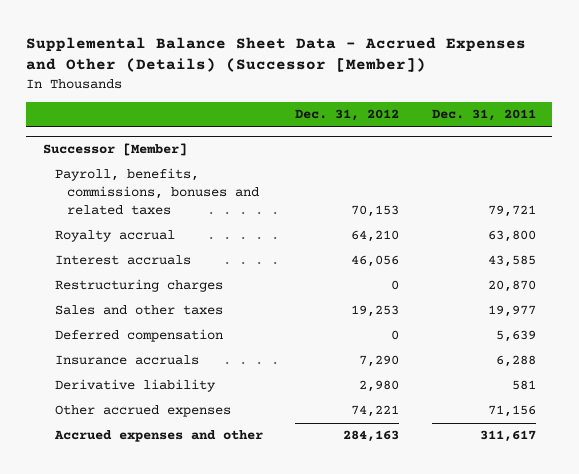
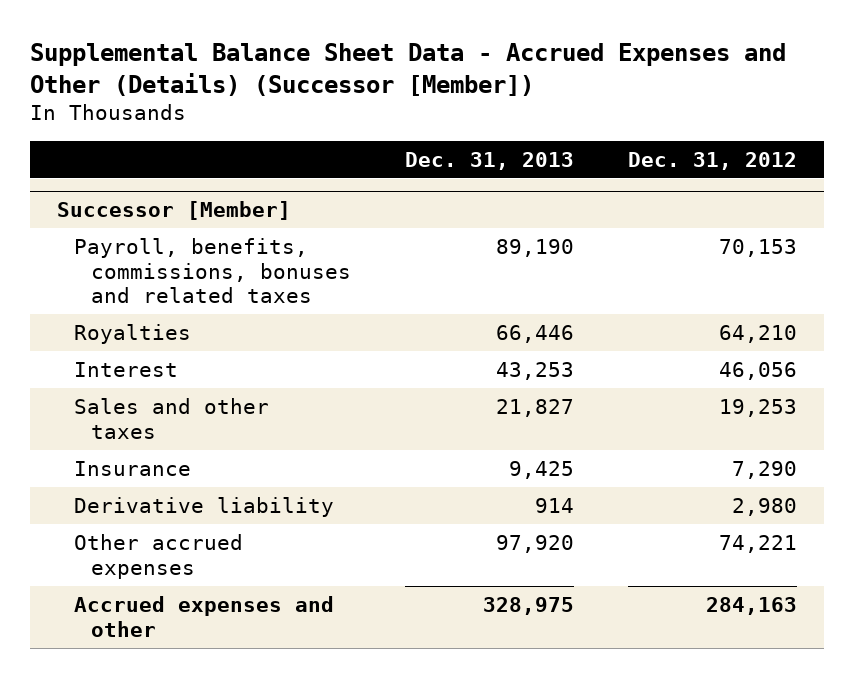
[431,109,536,122] Dec. 31, 2011 -> none
none -> [405,151,575,170] Dec. 31, 2013
[54,279,223,293] Restructuring charges -> none
[54,230,175,243] Royalty accrual -> [73,323,191,344] Royalties
[54,255,191,266] Interest accruals -> [73,361,178,377] Interest
[54,329,223,343] Deferred compensation -> none
[54,355,199,366] Insurance accruals -> [73,460,191,476] Insurance

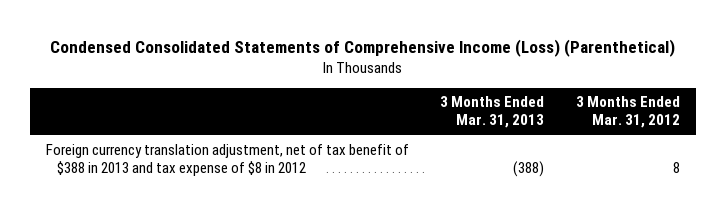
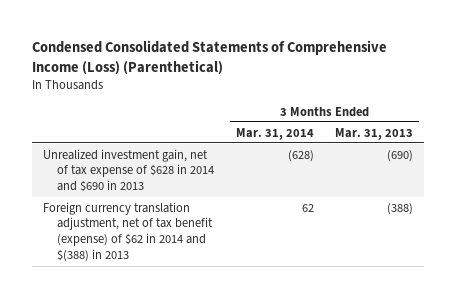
[576,96,681,129] 3 Months Ended Mar. 31, 2012 -> none
none -> [235,127,314,140] Mar. 31, 2014
none -> [43,148,214,193] Unrealized investment gain, net of tax expense of $628 in 2014 and $690 in 2013
[45,143,409,176] Foreign currency translation adjustment, net of tax benefit of $388 in 2013 and tax expense of $8 in 2012 -> [43,201,213,263] Foreign currency translation adjustment, net of tax benefit (expense) of $62 in 2014 and $(388) in 2013

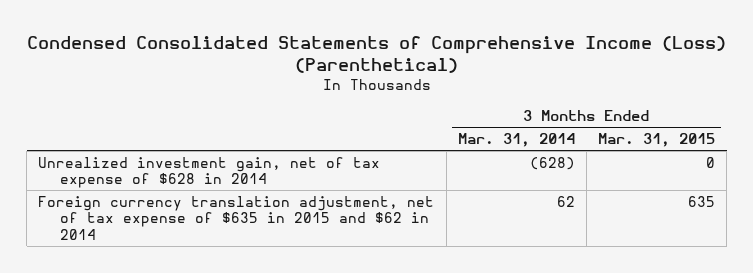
[335,127,414,140] Mar. 31, 2013 -> none
none -> [597,133,715,148] Mar. 31, 2015
[43,148,214,193] Unrealized investment gain, net of tax expense of $628 in 2014 and $690 in 2013 -> [38,156,381,189] Unrealized investment gain, net of tax expense of $628 in 2014
[43,201,213,263] Foreign currency translation adjustment, net of tax benefit (expense) of $62 in 2014 and $(388) in 2013 -> [38,195,435,240] Foreign currency translation adjustment, net of tax expense of $635 in 2015 and $62 in 2014

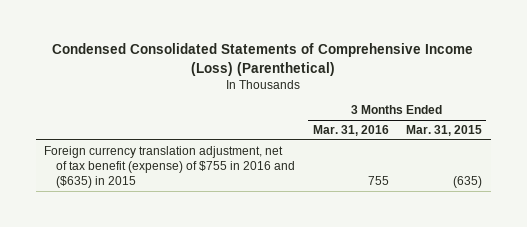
[457,133,575,148] Mar. 31, 2014 -> none
none -> [312,124,389,136] Mar. 31, 2016
[38,156,381,189] Unrealized investment gain, net of tax expense of $628 in 2014 -> none
[38,195,435,240] Foreign currency translation adjustment, net of tax expense of $635 in 2015 and $62 in 2014 -> [44,145,296,189] Foreign currency translation adjustment, net of tax benefit (expense) of $755 in 2016 and ($635) in 2015
[687,195,715,207] 635 -> [453,176,483,189] (635)

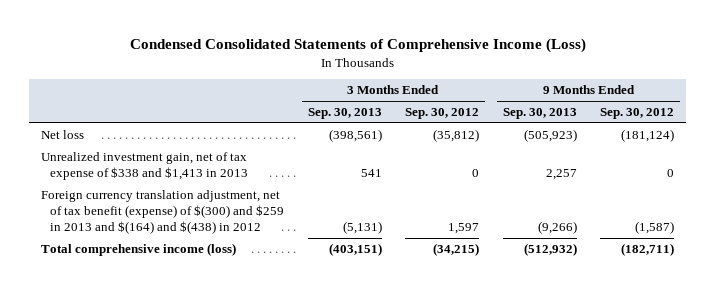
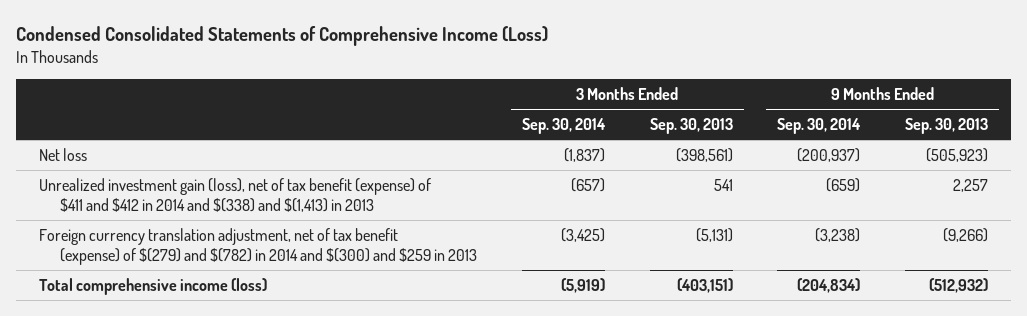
[405,108,480,120] Sep. 30, 2012 -> none
[600,108,675,120] Sep. 30, 2012 -> none
none -> [521,118,606,135] Sep. 30, 2014
none -> [777,118,862,135] Sep. 30, 2014
[40,152,249,181] Unrealized investment gain, net of tax expense of $338 and $1,413 in 2013 -> [38,177,431,213] Unrealized investment gain (loss), net of tax benefit (expense) of $411 and $412 in 2014 and $(338) and $(1,413) in 2013
[40,190,285,235] Foreign currency translation adjustment, net of tax benefit (expense) of $(300) and $259 in 2013 and $(164) and $(438) in 2012 -> [38,227,477,266] Foreign currency translation adjustment, net of tax benefit (expense) of $(279) and $(782) in 2014 and $(300) and $259 in 2013

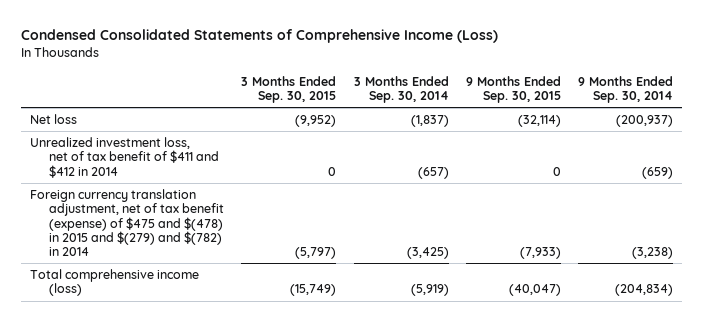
[649,118,733,135] Sep. 30, 2013 -> none
[905,118,989,135] Sep. 30, 2013 -> none
none -> [241,75,337,103] 3 Months Ended Sep. 30, 2015
none -> [465,75,561,103] 9 Months Ended Sep. 30, 2015
[38,177,431,213] Unrealized investment gain (loss), net of tax benefit (expense) of $411 and $412 in 2014 and $(338) and $(1,413) in 2013 -> [29,137,220,178] Unrealized investment loss, net of tax benefit of $411 and $412 in 2014
[38,227,477,266] Foreign currency translation adjustment, net of tax benefit (expense) of $(279) and $(782) in 2014 and $(300) and $259 in 2013 -> [29,189,225,257] Foreign currency translation adjustment, net of tax benefit (expense) of $475 and $(478) in 2015 and $(279) and $(782) in 2014

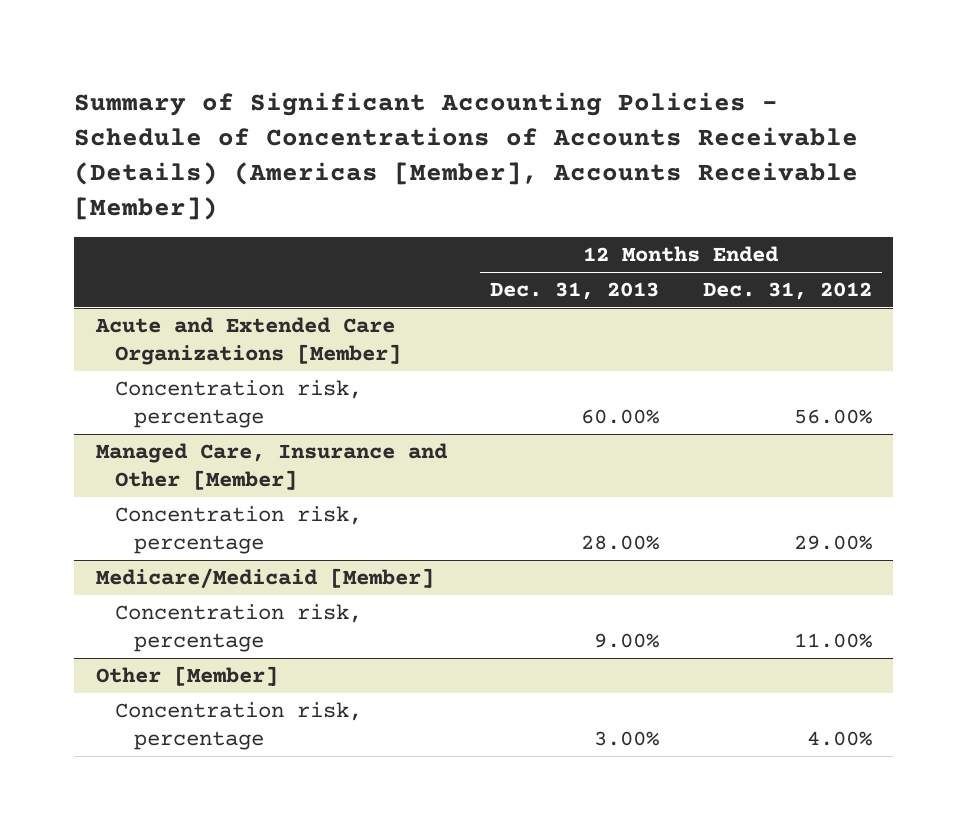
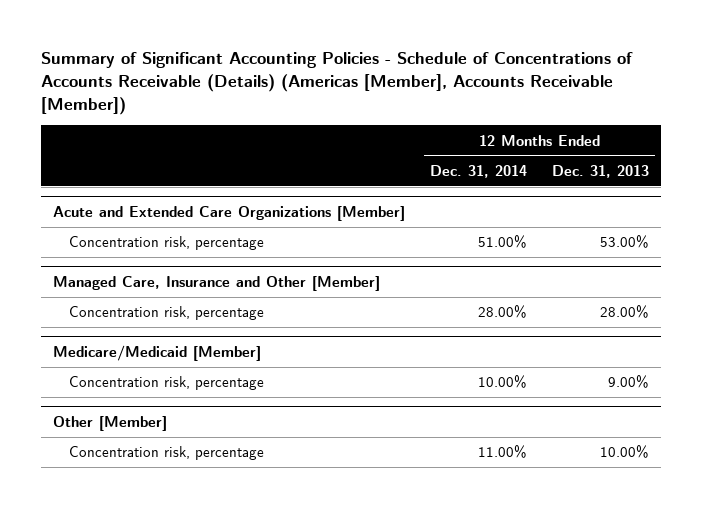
[702,281,872,300] Dec. 31, 2012 -> none
none -> [430,164,528,178] Dec. 31, 2014
[581,409,660,425] 60.00% -> [600,235,650,249] 53.00%
[594,731,660,747] 3.00% -> [600,445,650,459] 10.00%

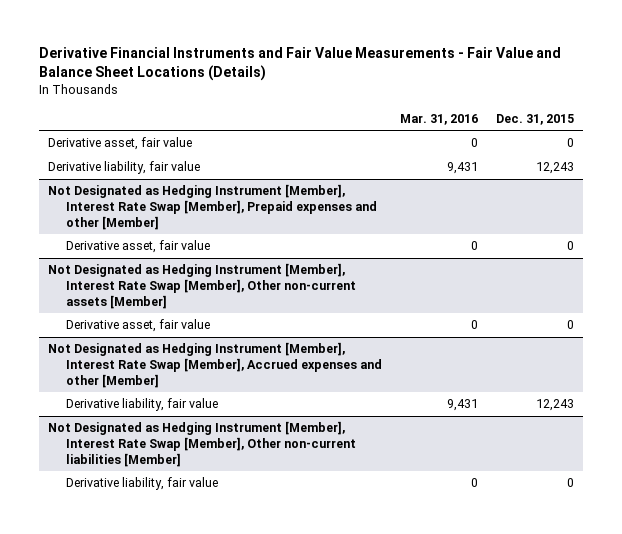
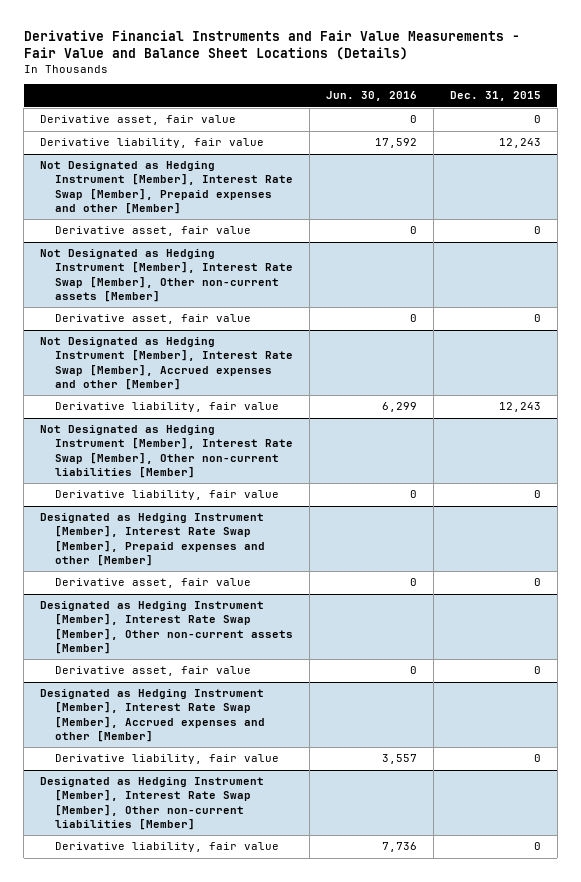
[399,113,478,125] Mar. 31, 2016 -> none
none -> [326,91,418,102] Jun. 30, 2016
none -> [40,513,266,566] Designated as Hedging Instrument [Member], Interest Rate Swap [Member], Prepaid expenses and other [Member]
none -> [55,578,252,589] Derivative asset, fair value
none -> [40,601,294,654] Designated as Hedging Instrument [Member], Interest Rate Swap [Member], Other non-current assets [Member]
none -> [55,666,252,677] Derivative asset, fair value
none -> [40,689,266,742] Designated as Hedging Instrument [Member], Interest Rate Swap [Member], Accrued expenses and other [Member]
none -> [55,754,280,765] Derivative liability, fair value
none -> [40,777,265,830] Designated as Hedging Instrument [Member], Interest Rate Swap [Member], Other non-current liabilities [Member]
none -> [55,842,280,853] Derivative liability, fair value

